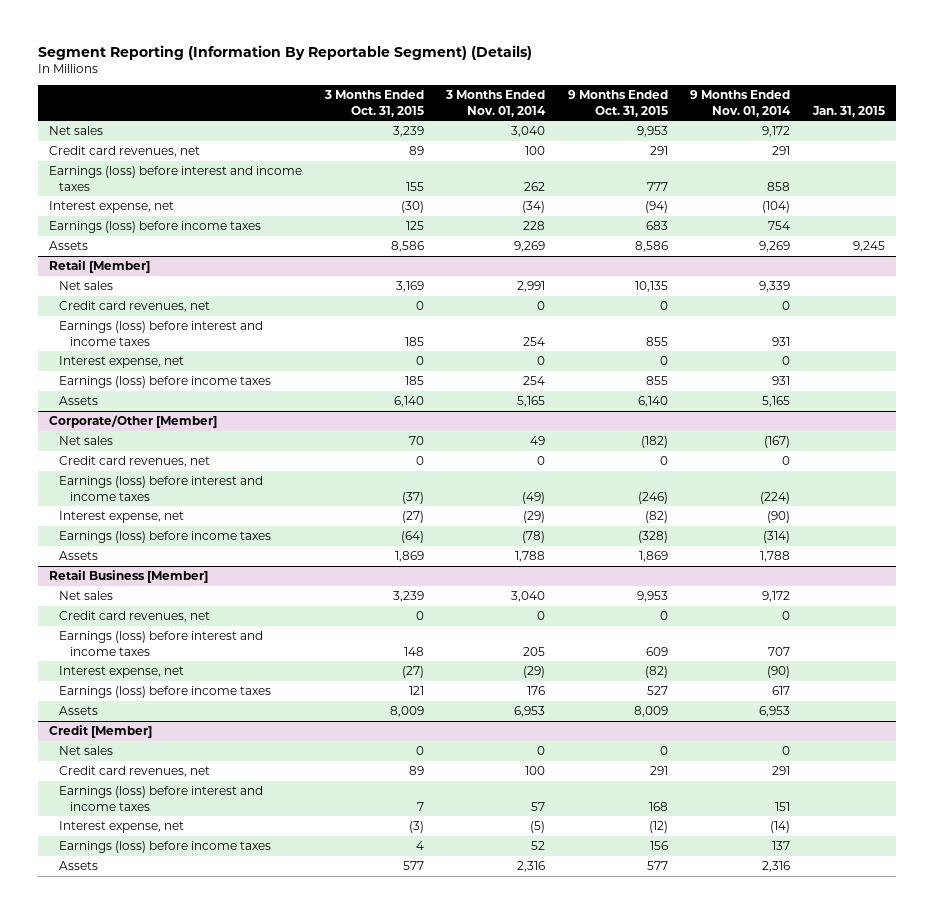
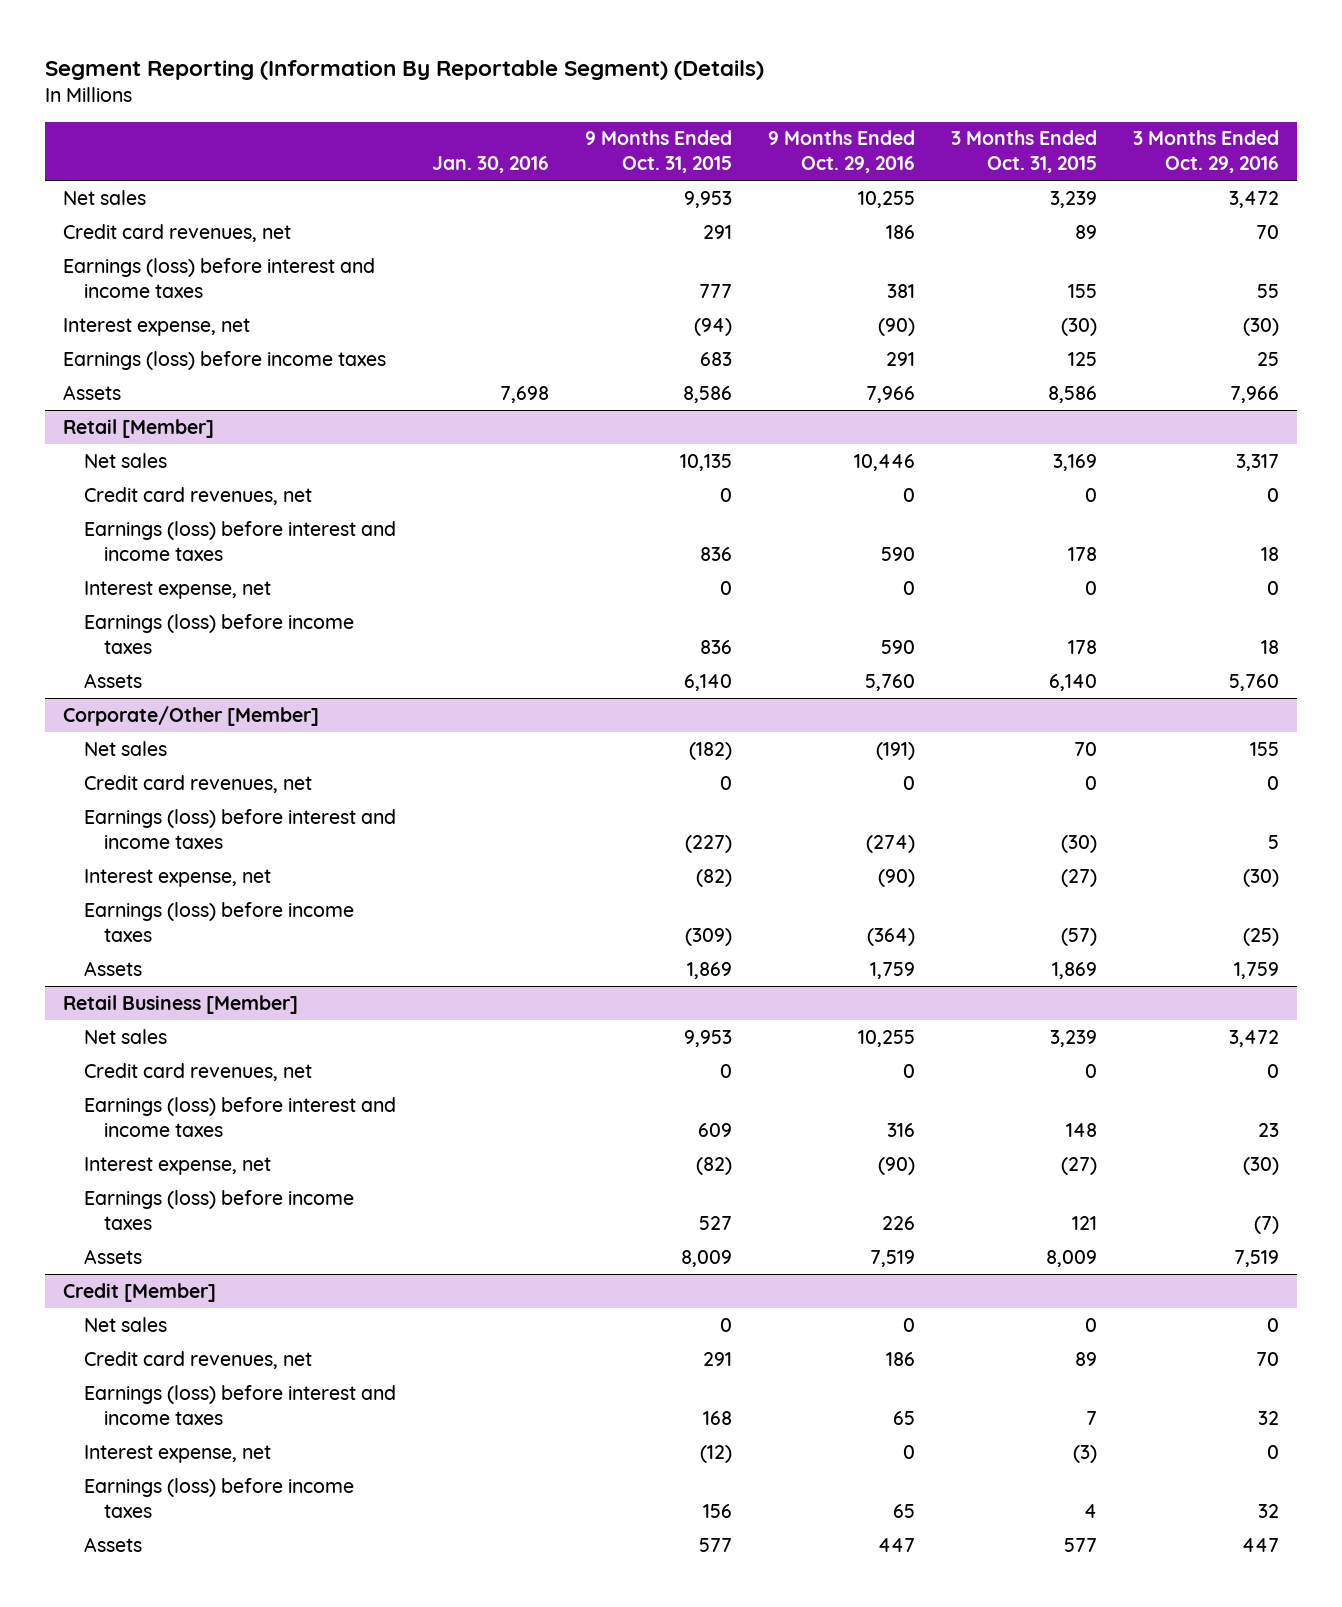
[445,90,547,117] 3 Months Ended Nov. 01, 2014 -> none
[690,90,792,117] 9 Months Ended Nov. 01, 2014 -> none
[811,105,885,117] Jan. 31, 2015 -> none
none -> [431,156,549,174] Jan. 30, 2016
none -> [767,130,915,174] 9 Months Ended Oct. 29, 2016
none -> [1132,130,1279,174] 3 Months Ended Oct. 29, 2016
[404,336,424,346] 185 -> [1067,546,1097,561] 178
[645,336,668,346] 855 -> [699,546,732,561] 836
[404,376,424,386] 185 -> [1067,639,1097,654] 178
[645,376,668,386] 855 -> [699,639,732,654] 836
[401,491,424,504] (37) -> [1060,834,1097,853] (30)
[637,491,668,504] (246) -> [684,834,732,853] (227)
[400,531,424,544] (64) -> [1060,927,1097,946] (57)
[637,531,668,544] (328) -> [684,927,732,946] (309)

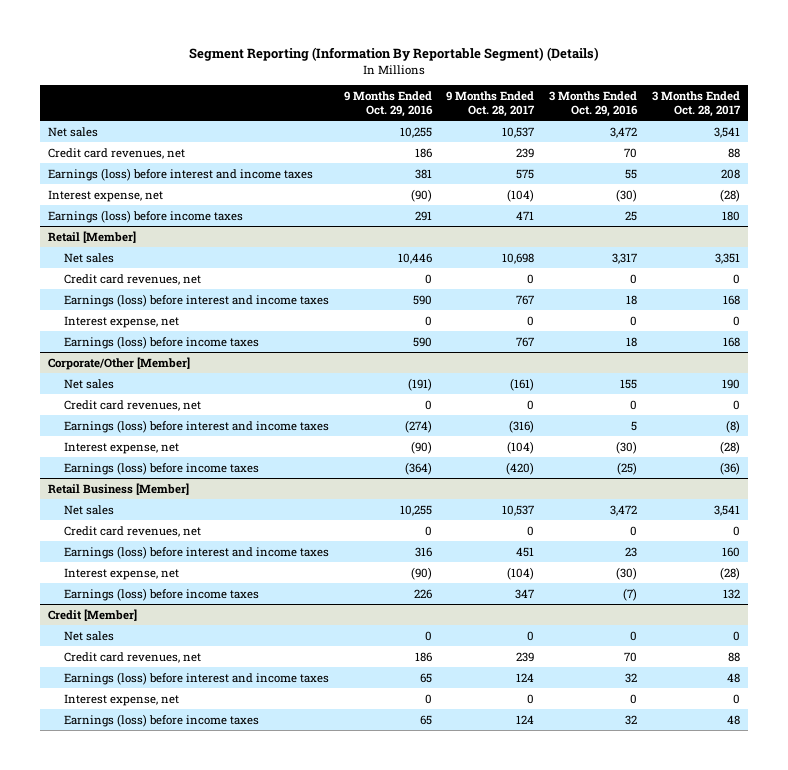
[431,156,549,174] Jan. 30, 2016 -> none
[584,130,732,174] 9 Months Ended Oct. 31, 2015 -> none
[950,130,1097,174] 3 Months Ended Oct. 31, 2015 -> none
none -> [446,90,536,117] 9 Months Ended Oct. 28, 2017
none -> [652,90,742,117] 3 Months Ended Oct. 28, 2017
[63,384,122,400] Assets -> none
[83,672,142,688] Assets -> none
[83,960,142,976] Assets -> none
[83,1248,142,1264] Assets -> none
[83,1536,142,1552] Assets -> none

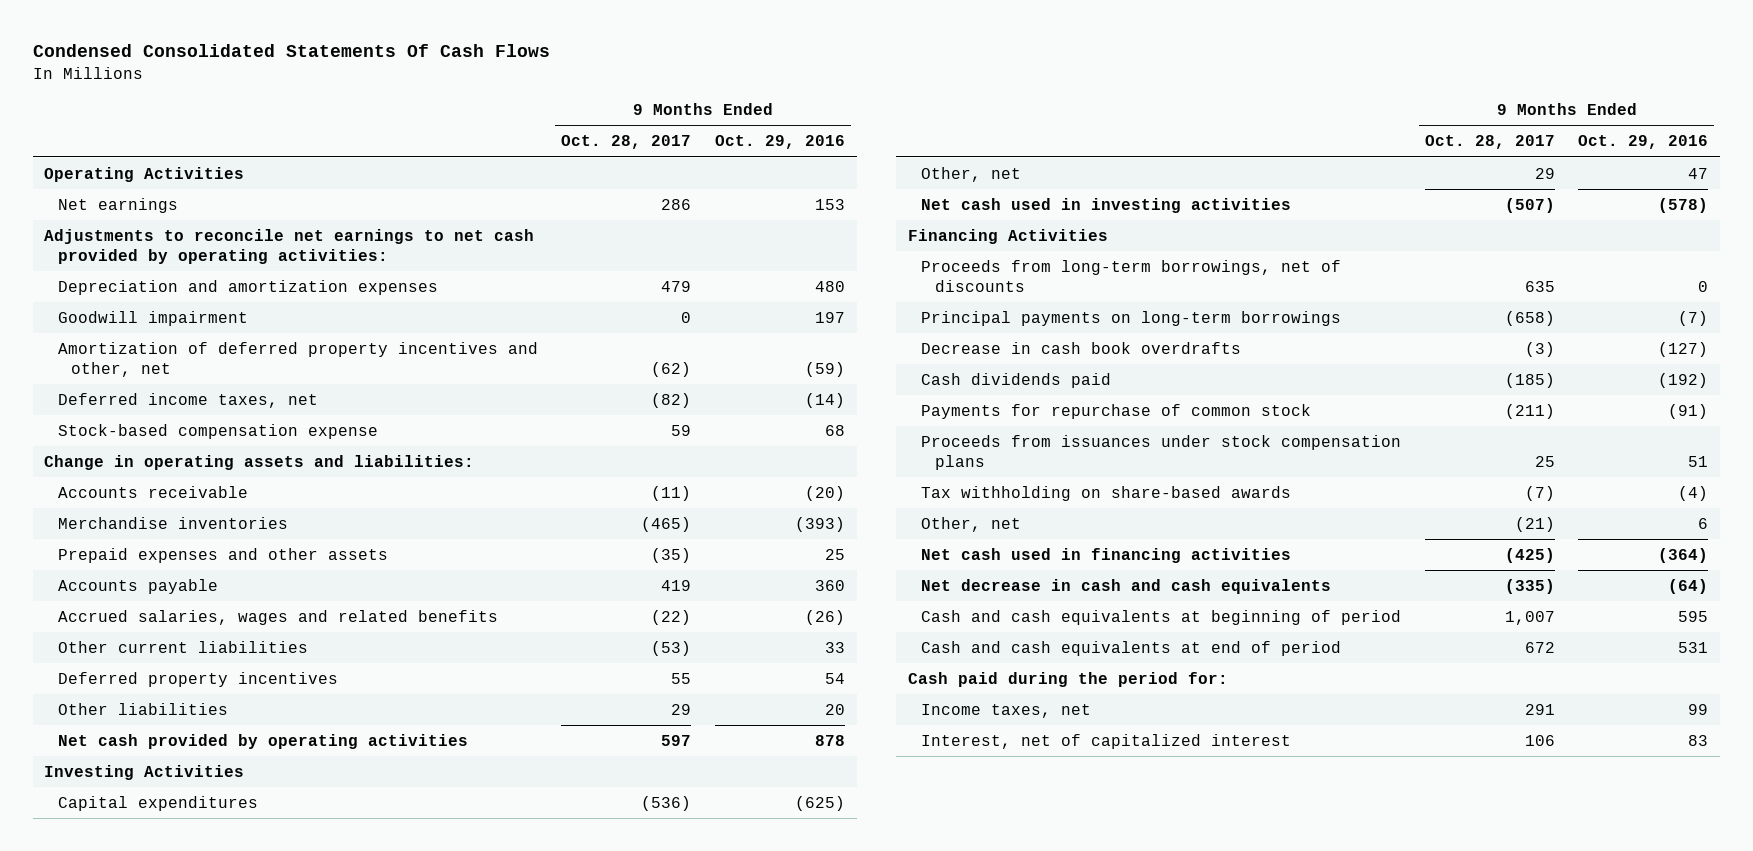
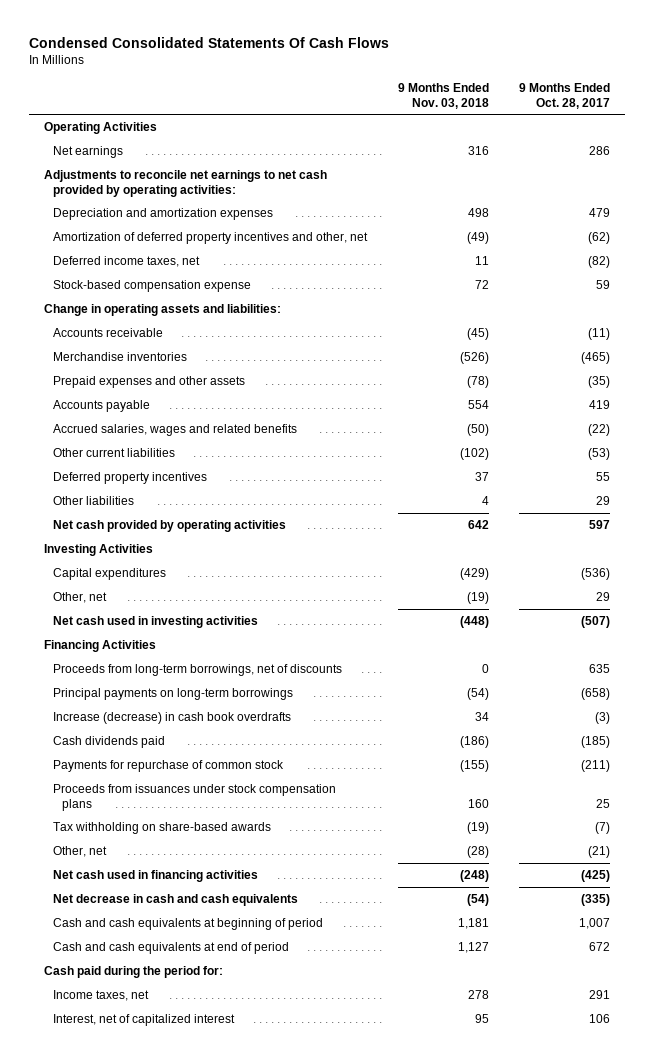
[714,135,845,150] Oct. 29, 2016 -> none
none -> [397,83,489,109] 9 Months Ended Nov. 03, 2018
[57,310,248,326] Goodwill impairment -> none
[921,341,1242,354] Decrease in cash book overdrafts -> [52,712,291,725] Increase (decrease) in cash book overdrafts

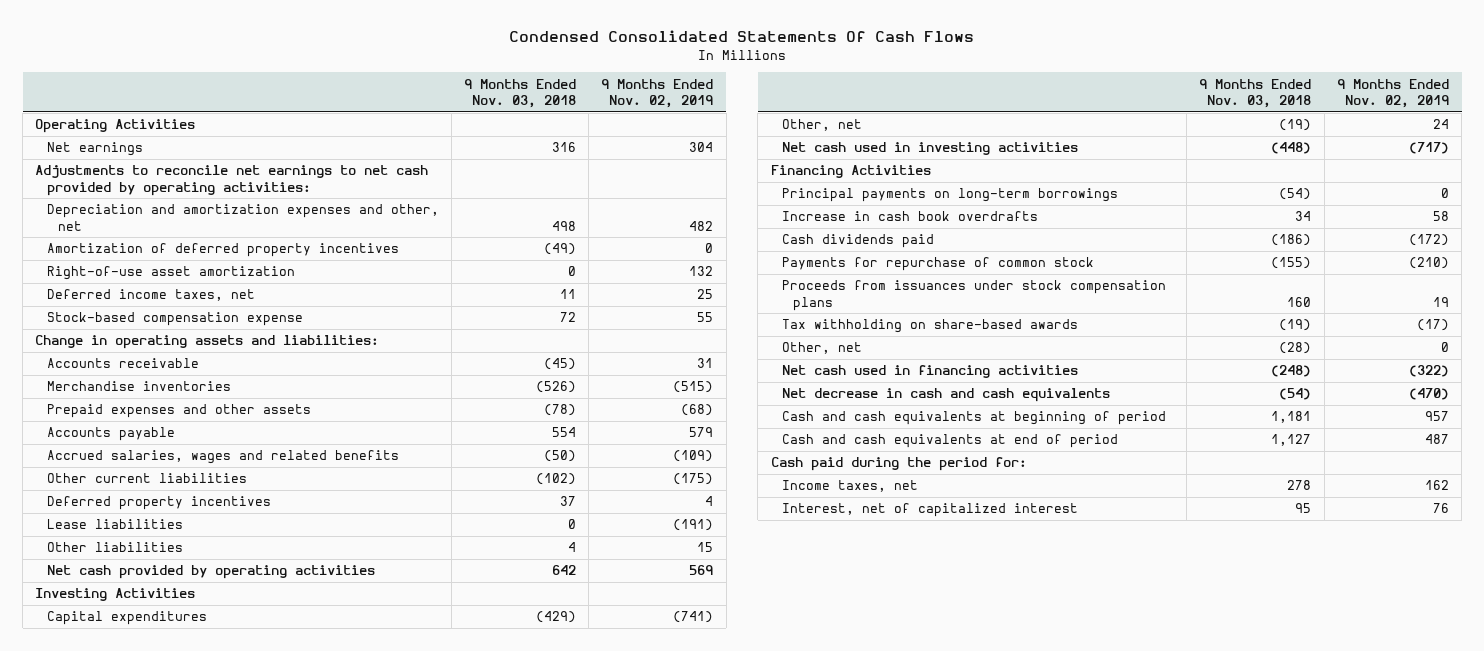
[519,83,611,109] 9 Months Ended Oct. 28, 2017 -> none
none -> [601,78,714,108] 9 Months Ended Nov. 02, 2019
[52,208,273,221] Depreciation and amortization expenses -> [46,204,439,231] Depreciation and amortization expenses and other, net
[52,232,368,245] Amortization of deferred property incentives and other, net -> [46,243,399,258] Amortization of deferred property incentives
none -> [46,266,295,281] Right-of-use asset amortization
none -> [46,519,183,530] Lease liabilities
[52,664,342,677] Proceeds from long-term borrowings, net of discounts -> none
[52,712,291,725] Increase (decrease) in cash book overdrafts -> [781,211,1038,222] Increase in cash book overdrafts

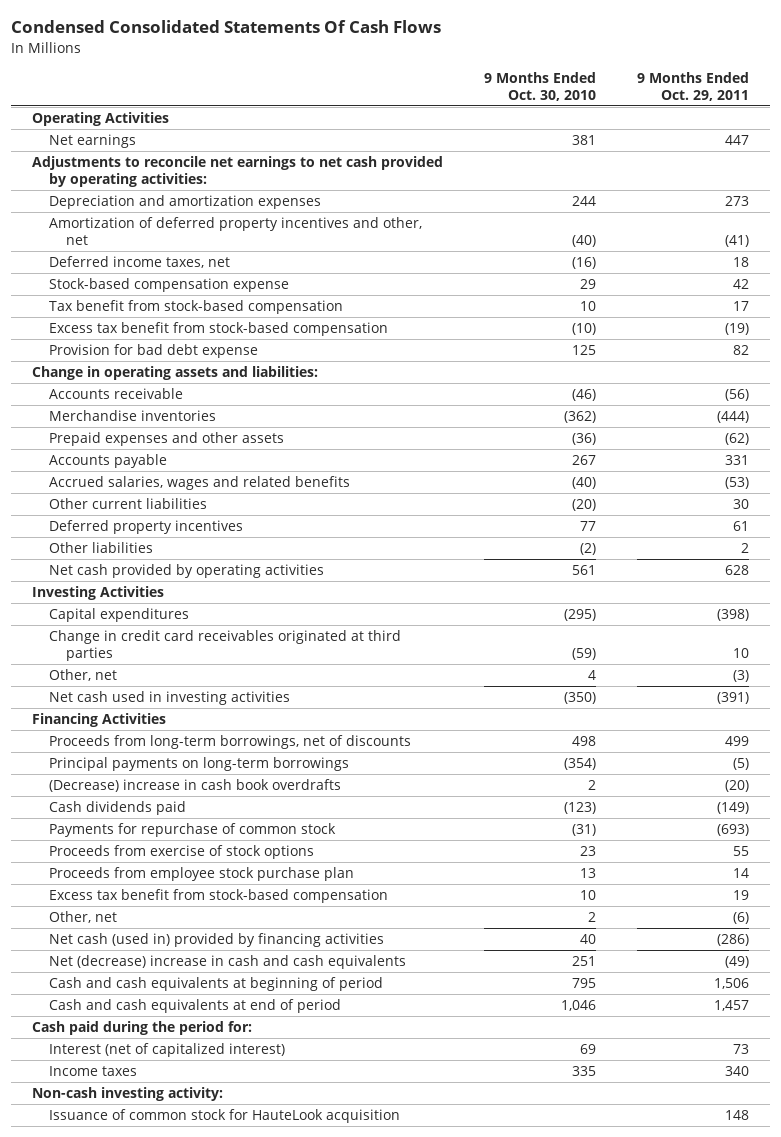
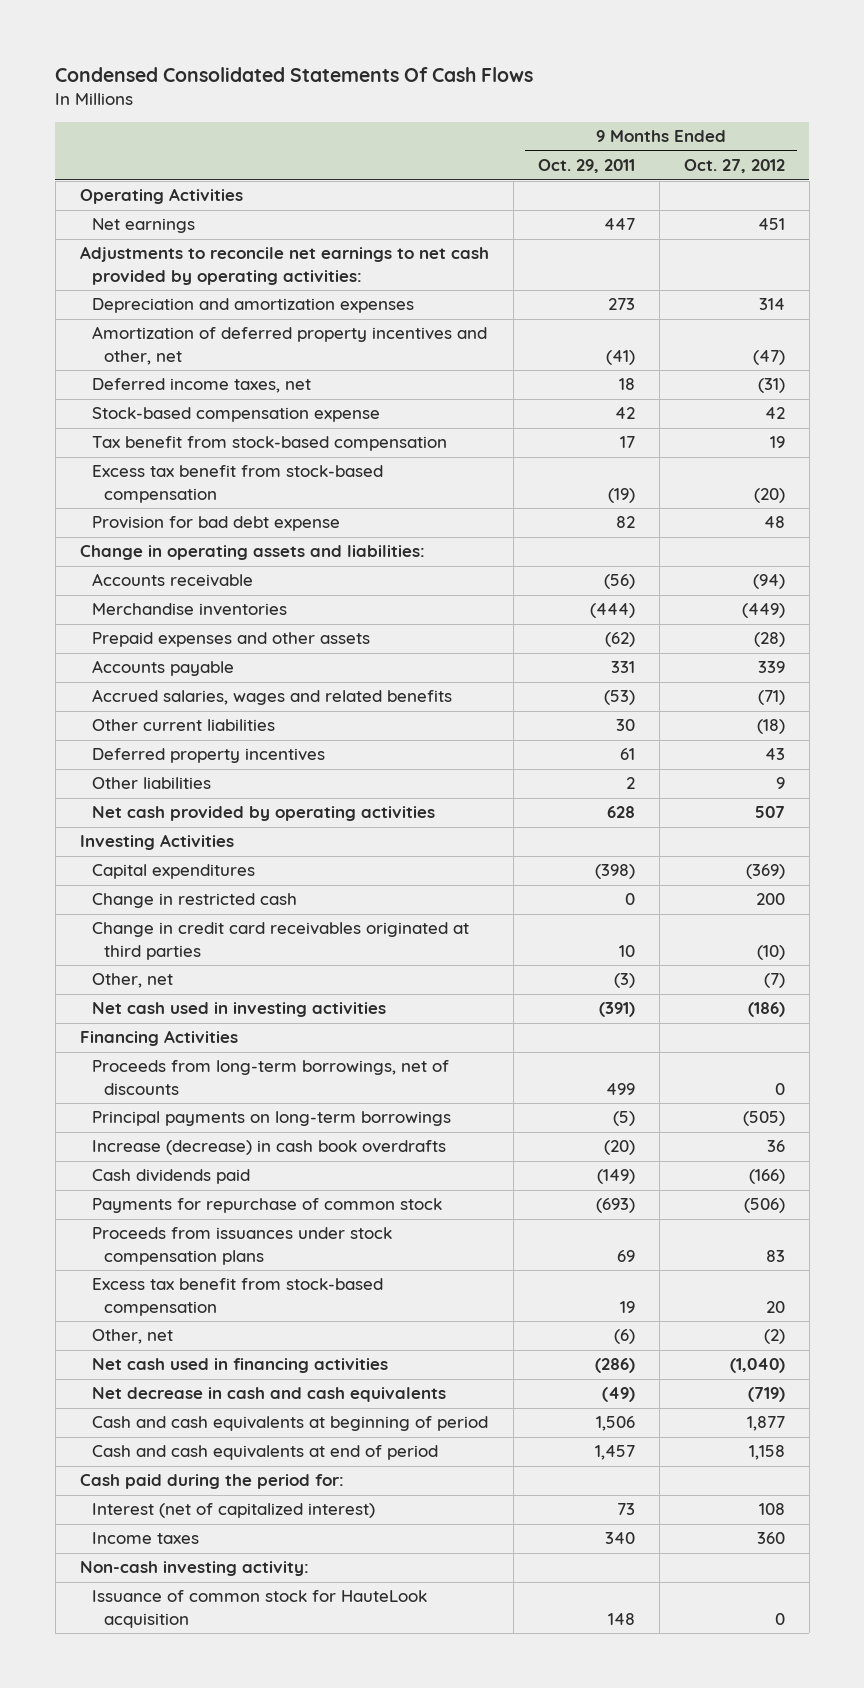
[484,71,597,101] 9 Months Ended Oct. 30, 2010 -> none
none -> [683,159,785,174] Oct. 27, 2012
none -> [91,893,297,909] Change in restricted cash
[49,779,342,793] (Decrease) increase in cash book overdrafts -> [91,1140,446,1156] Increase (decrease) in cash book overdrafts
[49,845,315,860] Proceeds from exercise of stock options -> none
[49,867,355,882] Proceeds from employee stock purchase plan -> none
none -> [91,1227,392,1265] Proceeds from issuances under stock compensation plans
[49,933,385,948] Net cash (used in) provided by financing activities -> [91,1358,388,1374] Net cash used in financing activities
[49,955,407,970] Net (decrease) increase in cash and cash equivalents -> [91,1387,446,1403] Net decrease in cash and cash equivalents

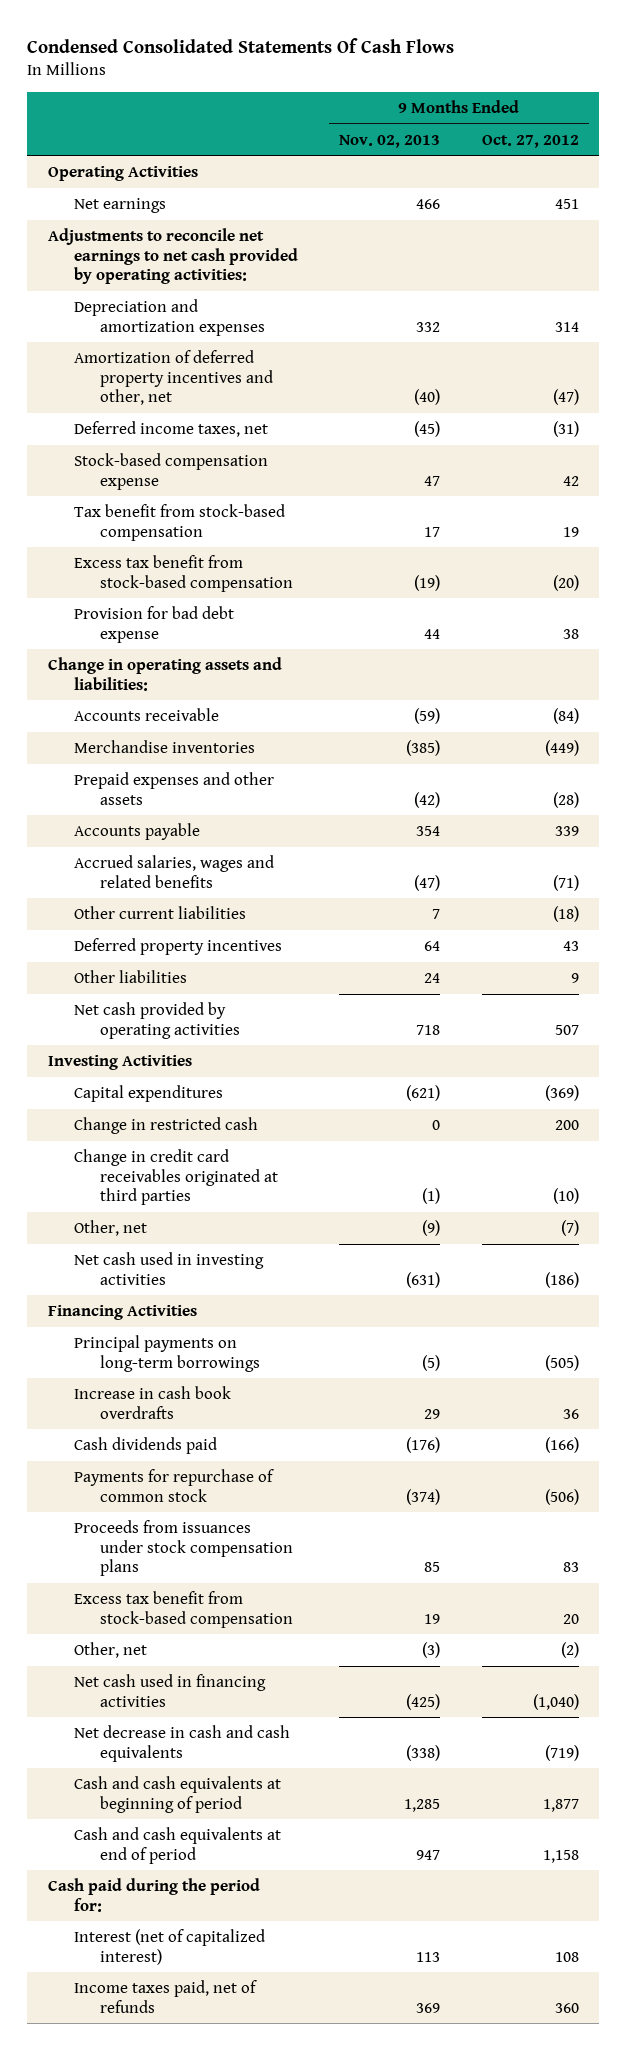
[537,159,635,174] Oct. 29, 2011 -> none
none -> [339,134,441,148] Nov. 02, 2013
[763,516,785,529] 48 -> [562,628,579,639] 38
[752,574,785,590] (94) -> [552,708,579,725] (84)
[91,1060,449,1095] Proceeds from long-term borrowings, net of discounts -> none
[91,1140,446,1156] Increase (decrease) in cash book overdrafts -> [73,1386,231,1419] Increase in cash book overdrafts
[79,1561,309,1577] Non-cash investing activity: -> none
[91,1590,427,1628] Issuance of common stock for HauteLook acquisition -> none
[91,1532,199,1545] Income taxes -> [73,1980,257,2013] Income taxes paid, net of refunds

